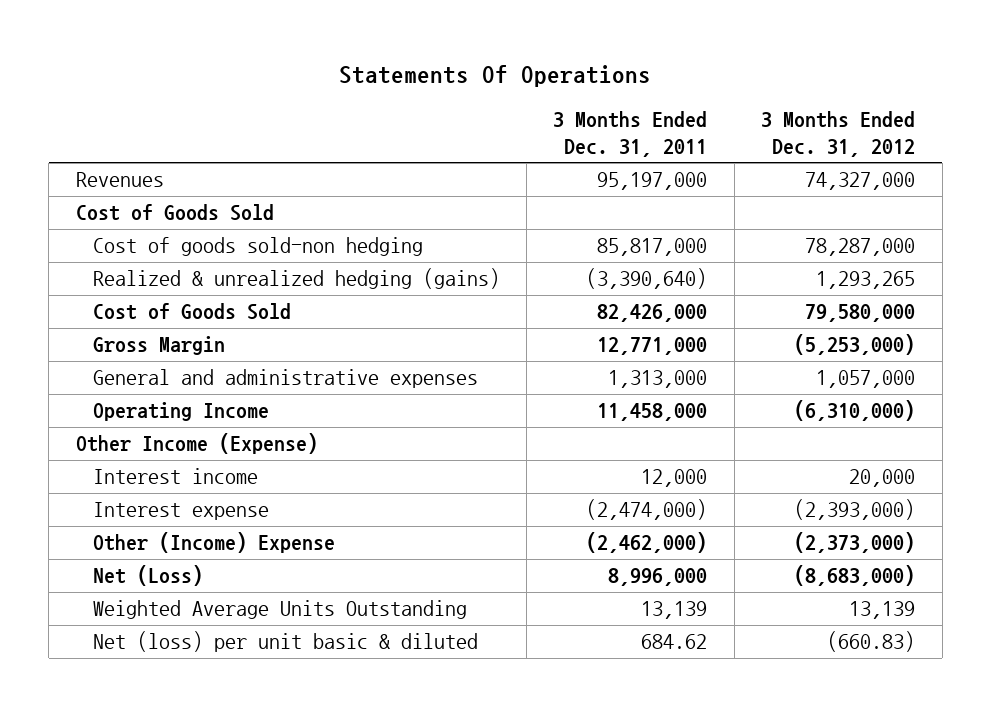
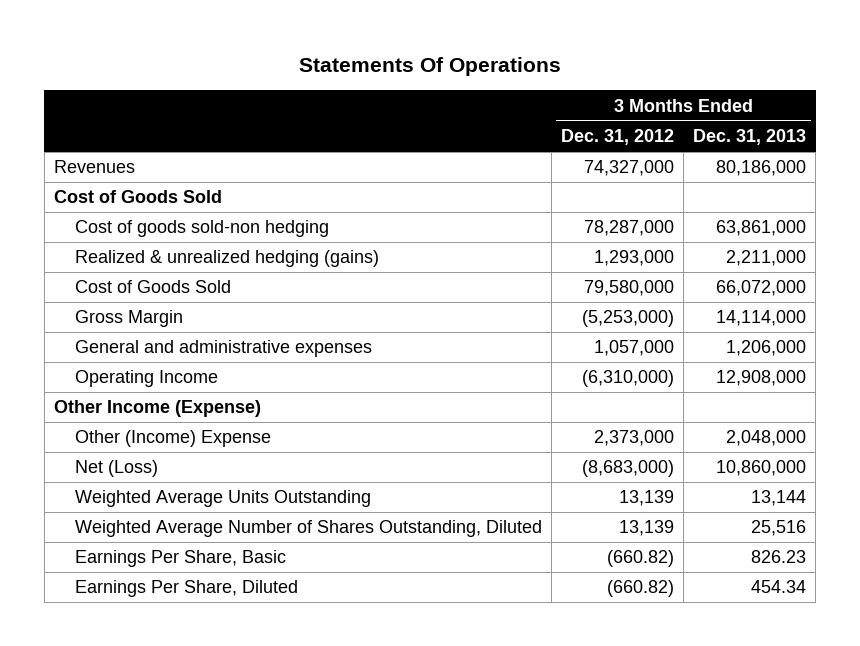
[553,111,708,157] 3 Months Ended Dec. 31, 2011 -> none
none -> [693,129,807,146] Dec. 31, 2013
[816,271,916,290] 1,293,265 -> [594,250,675,267] 1,293,000
[92,468,258,485] Interest income -> none
[92,502,269,521] Interest expense -> none
[794,532,916,554] (2,373,000) -> [594,430,675,447] 2,373,000
[92,631,478,653] Net (loss) per unit basic & diluted -> none
none -> [74,520,542,538] Weighted Average Number of Shares Outstanding, Diluted
none -> [74,550,286,568] Earnings Per Share, Basic
none -> [74,580,298,598] Earnings Per Share, Diluted

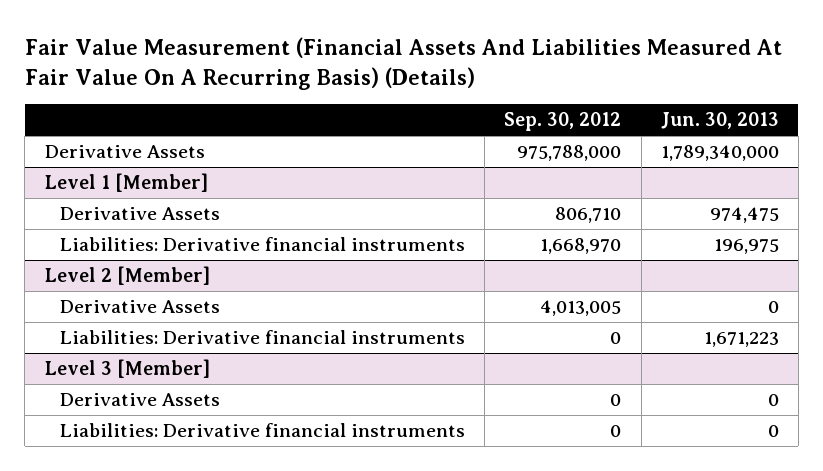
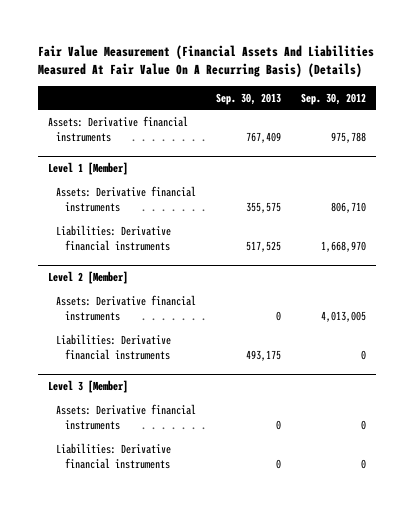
[660,112,779,130] Jun. 30, 2013 -> none
none -> [216,92,282,105] Sep. 30, 2013
[44,145,205,159] Derivative Assets -> [48,115,189,142] Assets: Derivative financial instruments
[517,145,622,162] 975,788,000 -> [331,131,367,143] 975,788
[59,207,220,221] Derivative Assets -> [56,185,197,212] Assets: Derivative financial instruments
[59,300,220,314] Derivative Assets -> [56,294,197,321] Assets: Derivative financial instruments
[59,393,220,407] Derivative Assets -> [56,403,197,430] Assets: Derivative financial instruments

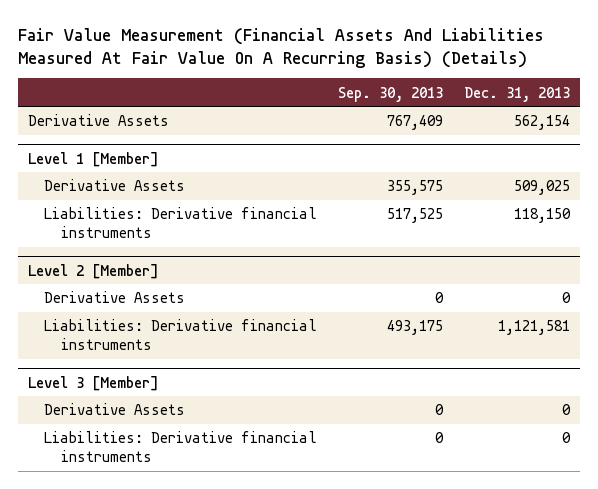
[301,92,367,105] Sep. 30, 2012 -> none
none -> [464,86,571,102] Dec. 31, 2013
[48,115,189,142] Assets: Derivative financial instruments -> [28,114,170,127] Derivative Assets
[56,185,197,212] Assets: Derivative financial instruments -> [44,179,186,192] Derivative Assets
[56,294,197,321] Assets: Derivative financial instruments -> [44,291,186,304] Derivative Assets
[56,403,197,430] Assets: Derivative financial instruments -> [44,403,186,416] Derivative Assets

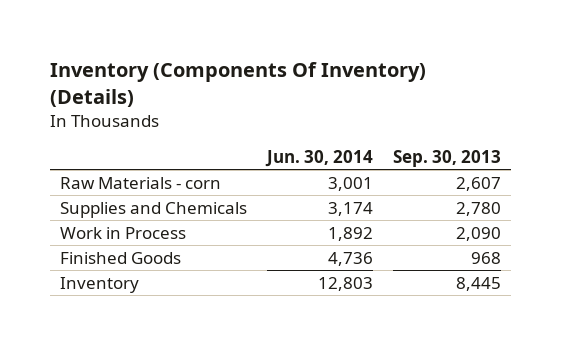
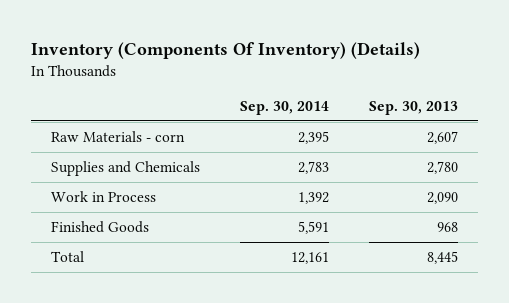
[265,150,374,168] Jun. 30, 2014 -> none
none -> [239,100,329,115] Sep. 30, 2014
[60,276,140,293] Inventory -> [50,250,84,262] Total

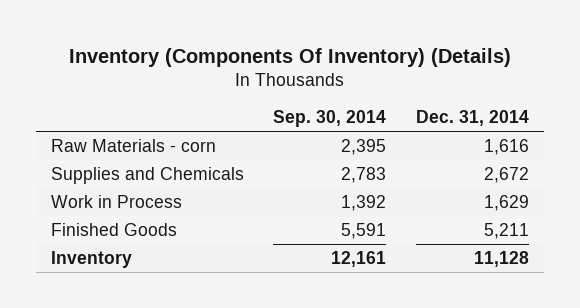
[369,100,459,115] Sep. 30, 2013 -> none
none -> [416,110,530,127] Dec. 31, 2014
[50,250,84,262] Total -> [50,250,132,268] Inventory

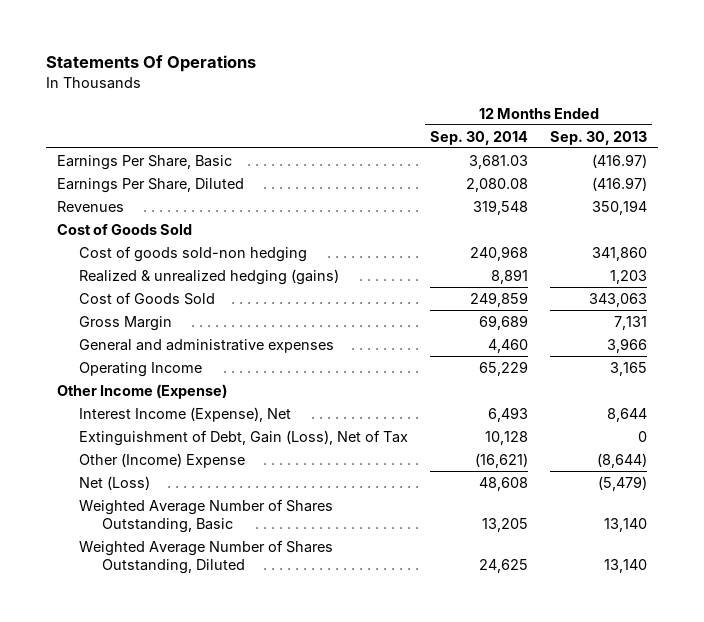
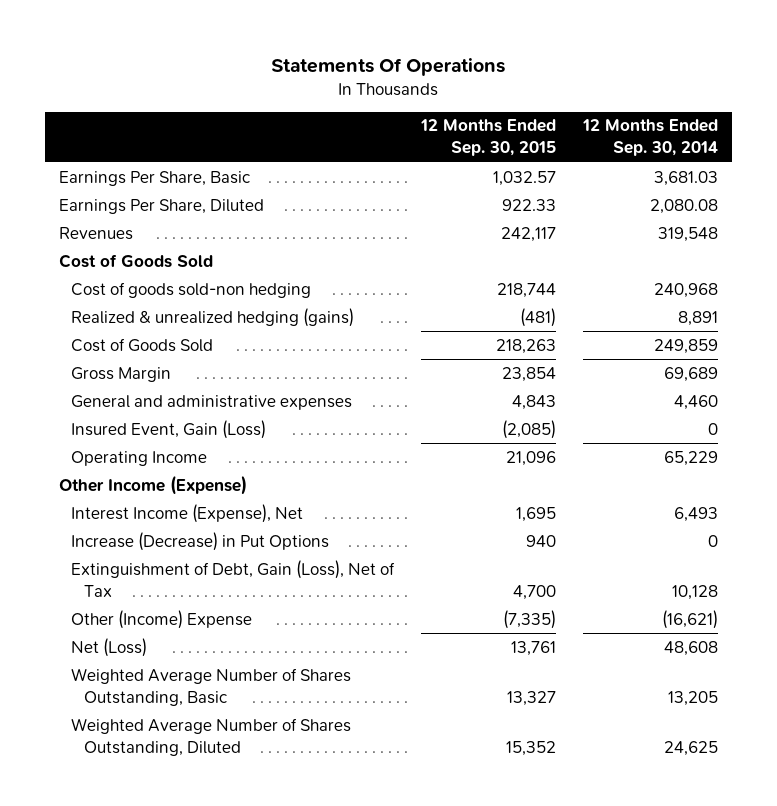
[549,130,647,145] Sep. 30, 2013 -> none
none -> [420,119,557,157] 12 Months Ended Sep. 30, 2015
none -> [71,419,267,439] Insured Event, Gain (Loss)
none -> [71,531,330,551] Increase (Decrease) in Put Options

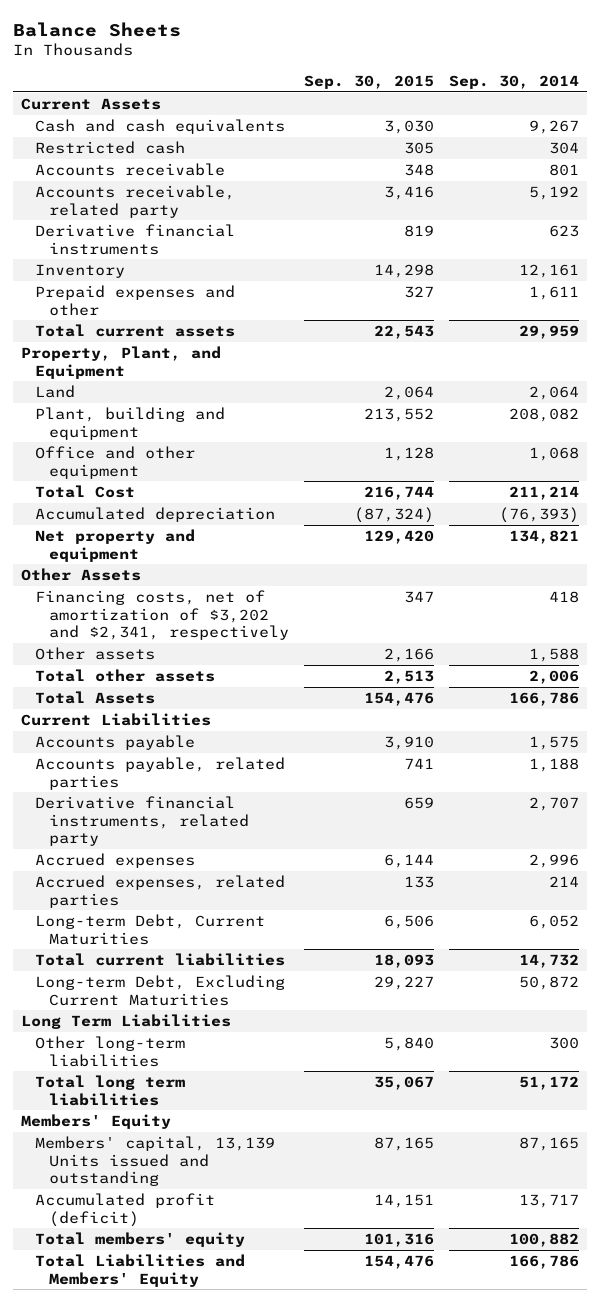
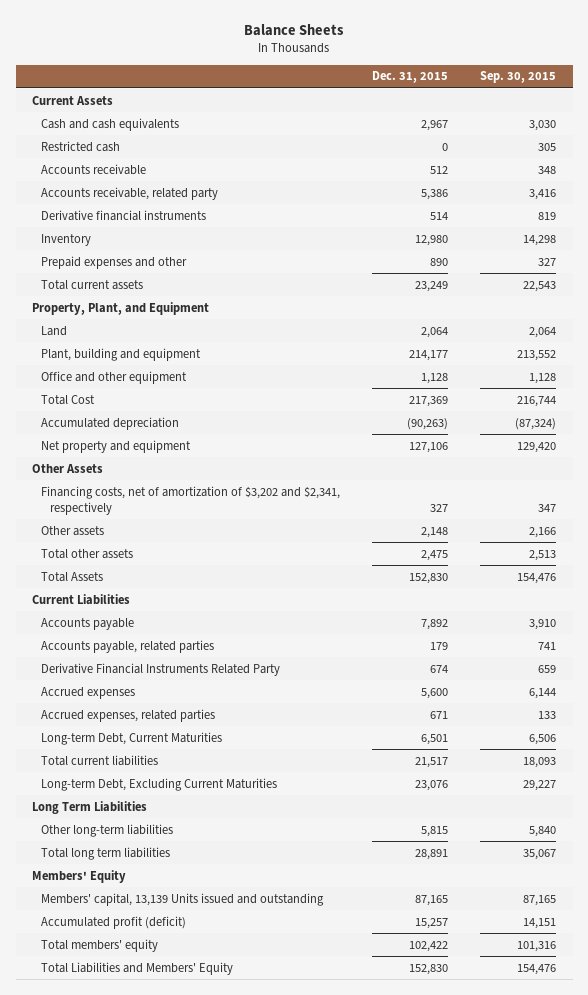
[449,74,580,89] Sep. 30, 2014 -> none
none -> [372,71,449,84] Dec. 31, 2015
[34,795,250,847] Derivative financial instruments, related party -> [40,662,280,676] Derivative Financial Instruments Related Party

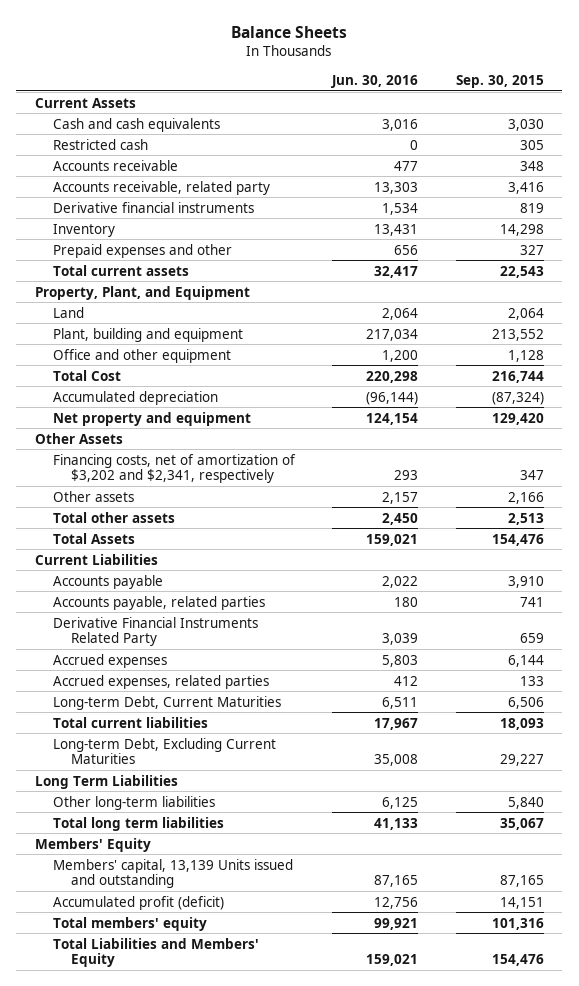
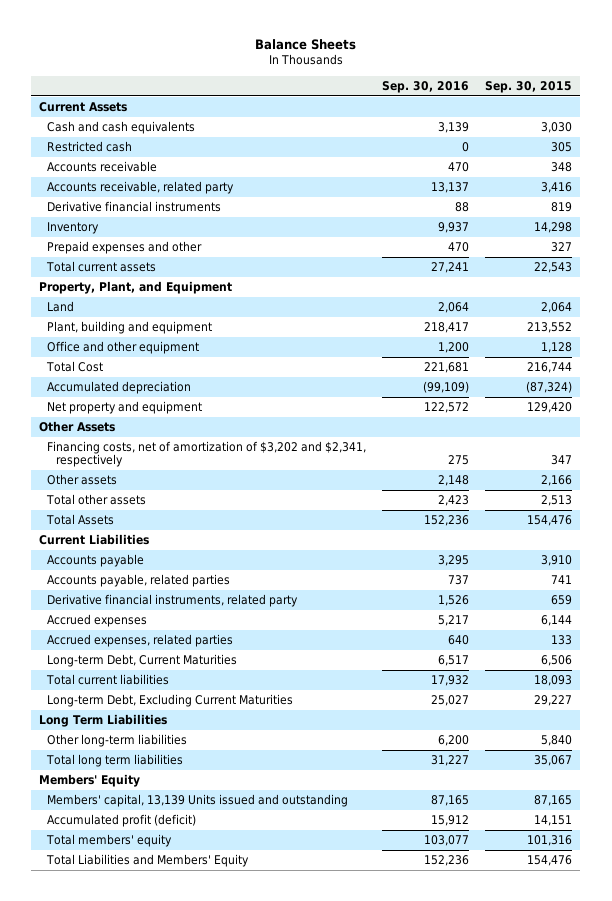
[331,75,419,89] Jun. 30, 2016 -> none
none -> [382,80,470,93] Sep. 30, 2016
[52,616,258,647] Derivative Financial Instruments Related Party -> [47,594,299,608] Derivative financial instruments, related party

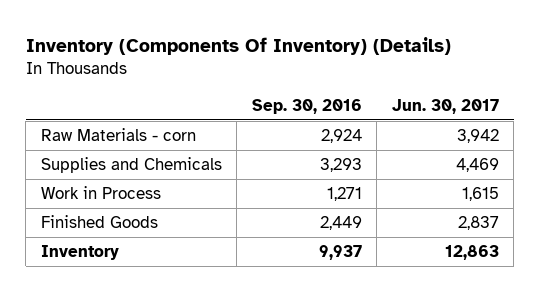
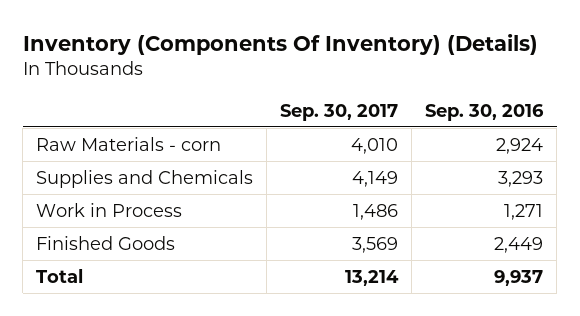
[391,98,499,114] Jun. 30, 2017 -> none
none -> [280,103,399,121] Sep. 30, 2017
[40,245,119,261] Inventory -> [36,269,84,284] Total

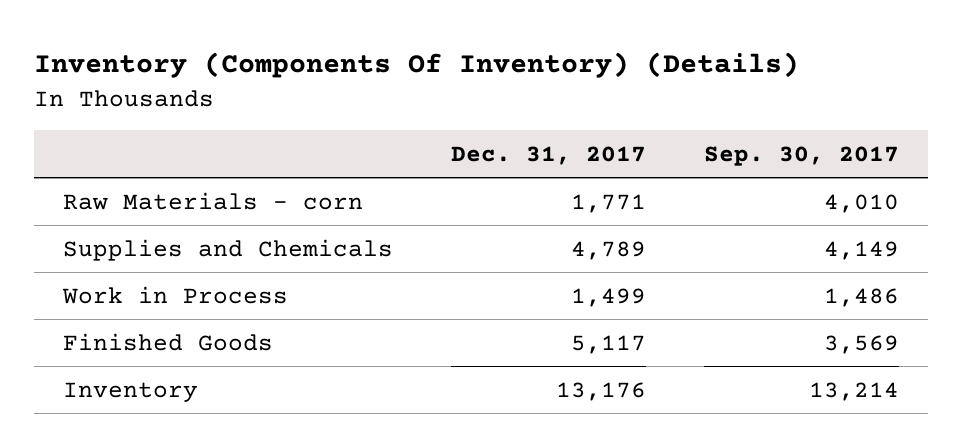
[425,103,545,121] Sep. 30, 2016 -> none
none -> [450,145,646,165] Dec. 31, 2017
[36,269,84,284] Total -> [62,381,198,402] Inventory

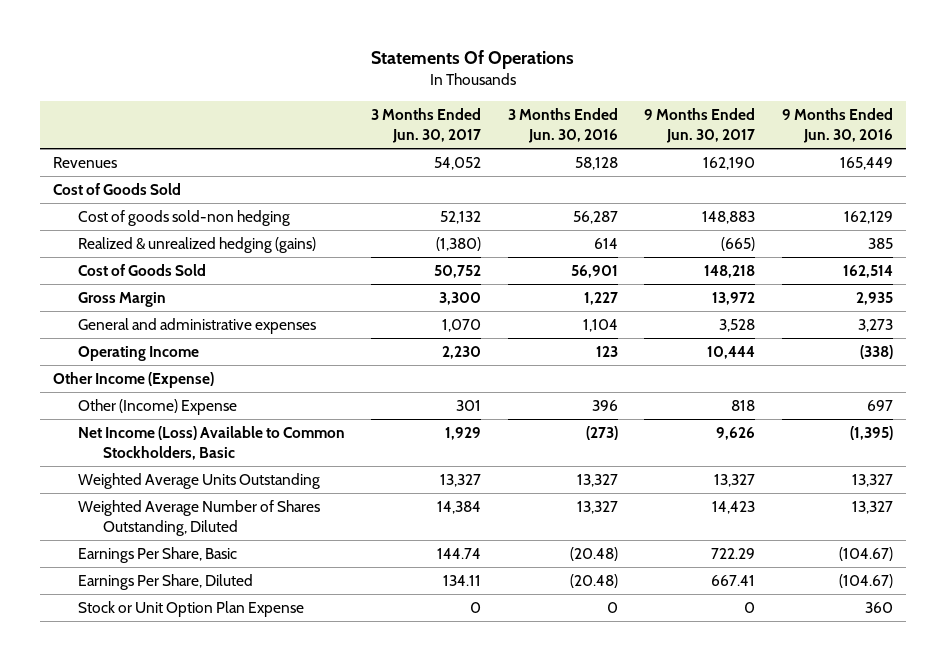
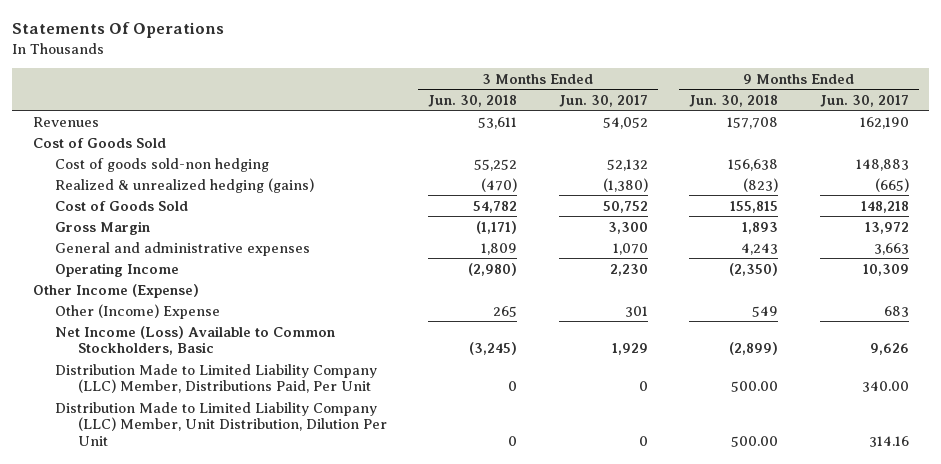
[507,108,618,144] 3 Months Ended Jun. 30, 2016 -> none
[781,108,893,144] 9 Months Ended Jun. 30, 2016 -> none
none -> [428,94,518,107] Jun. 30, 2018
none -> [689,94,779,107] Jun. 30, 2018
[719,318,756,332] 3,528 -> [873,242,909,255] 3,663
[707,345,756,359] 10,444 -> [862,263,909,276] 10,309
[731,399,756,411] 818 -> [883,305,909,317] 683
[78,472,321,489] Weighted Average Units Outstanding -> none
[78,499,321,537] Weighted Average Number of Shares Outstanding, Diluted -> none
[78,546,238,563] Earnings Per Share, Basic -> none
[78,573,254,590] Earnings Per Share, Diluted -> none
[78,600,305,617] Stock or Unit Option Plan Expense -> none
none -> [55,363,378,394] Distribution Made to Limited Liability Company (LLC) Member, Distributions Paid, Per Unit
none -> [55,401,387,447] Distribution Made to Limited Liability Company (LLC) Member, Unit Distribution, Dilution Per Unit

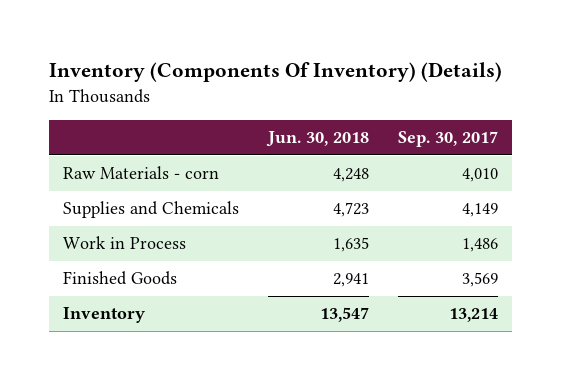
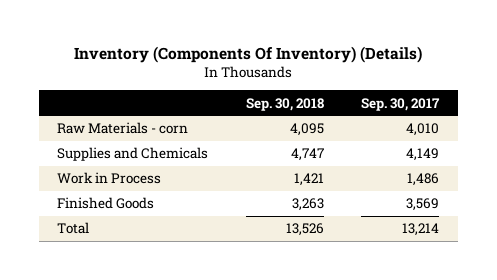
[266,131,370,148] Jun. 30, 2018 -> none
none -> [245,97,324,111] Sep. 30, 2018
[63,307,146,324] Inventory -> [57,222,90,235] Total

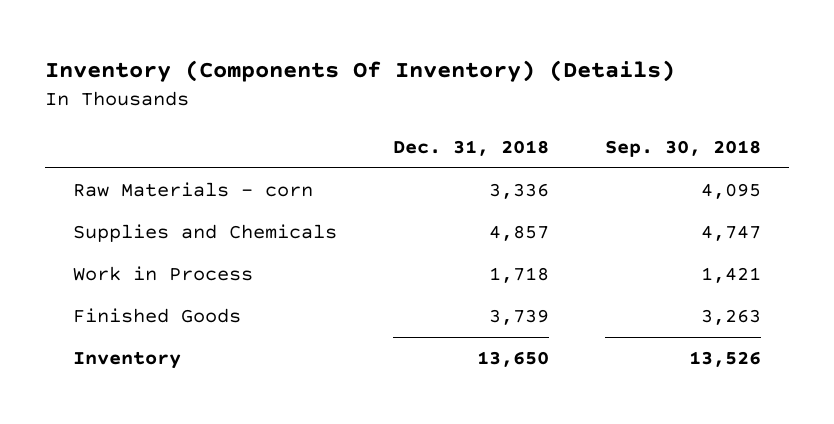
[361,97,441,111] Sep. 30, 2017 -> none
none -> [392,139,549,156] Dec. 31, 2018
[57,222,90,235] Total -> [72,351,181,370] Inventory

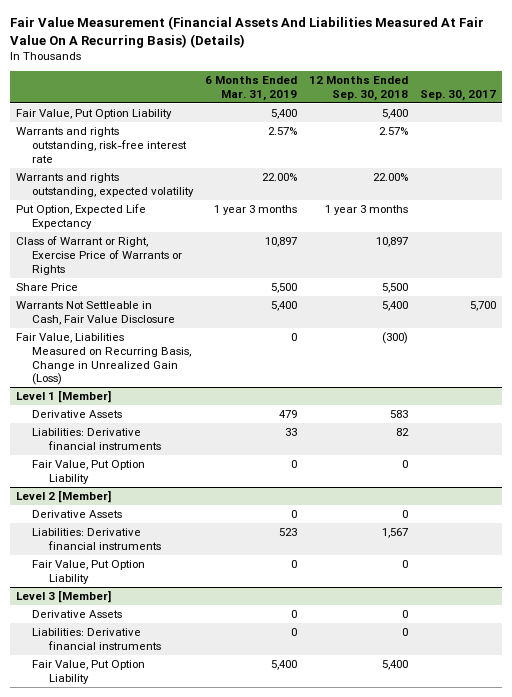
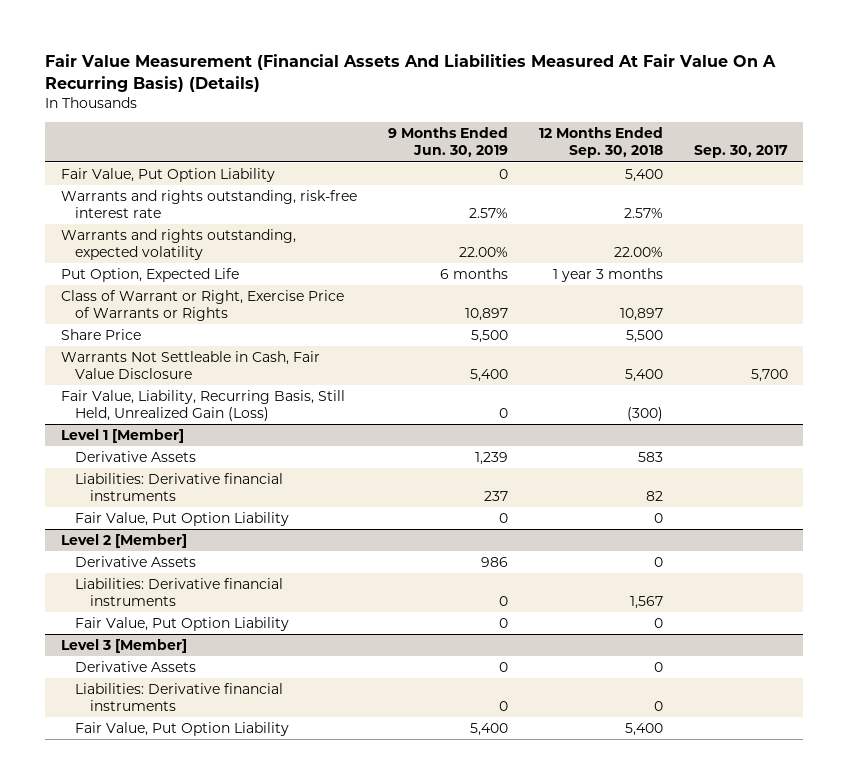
[205,75,298,101] 6 Months Ended Mar. 31, 2019 -> none
none -> [387,127,508,158] 9 Months Ended Jun. 30, 2019
[15,203,146,229] Put Option, Expected Life Expectancy -> [60,268,239,283] Put Option, Expected Life
[15,332,192,386] Fair Value, Liabilities Measured on Recurring Basis, Change in Unrealized Gain (Loss) -> [60,390,345,422] Fair Value, Liability, Recurring Basis, Still Held, Unrealized Gain (Loss)

